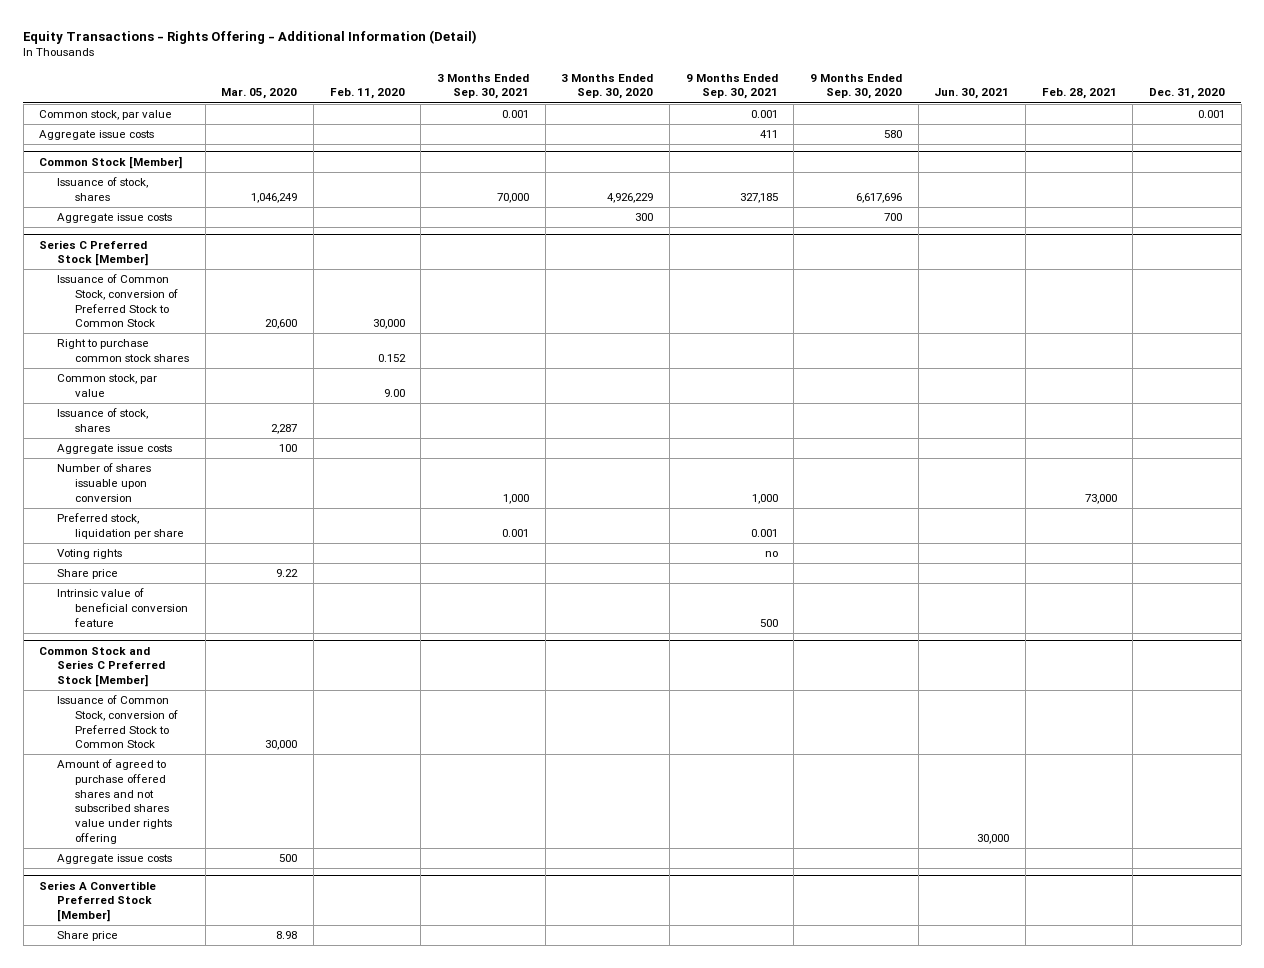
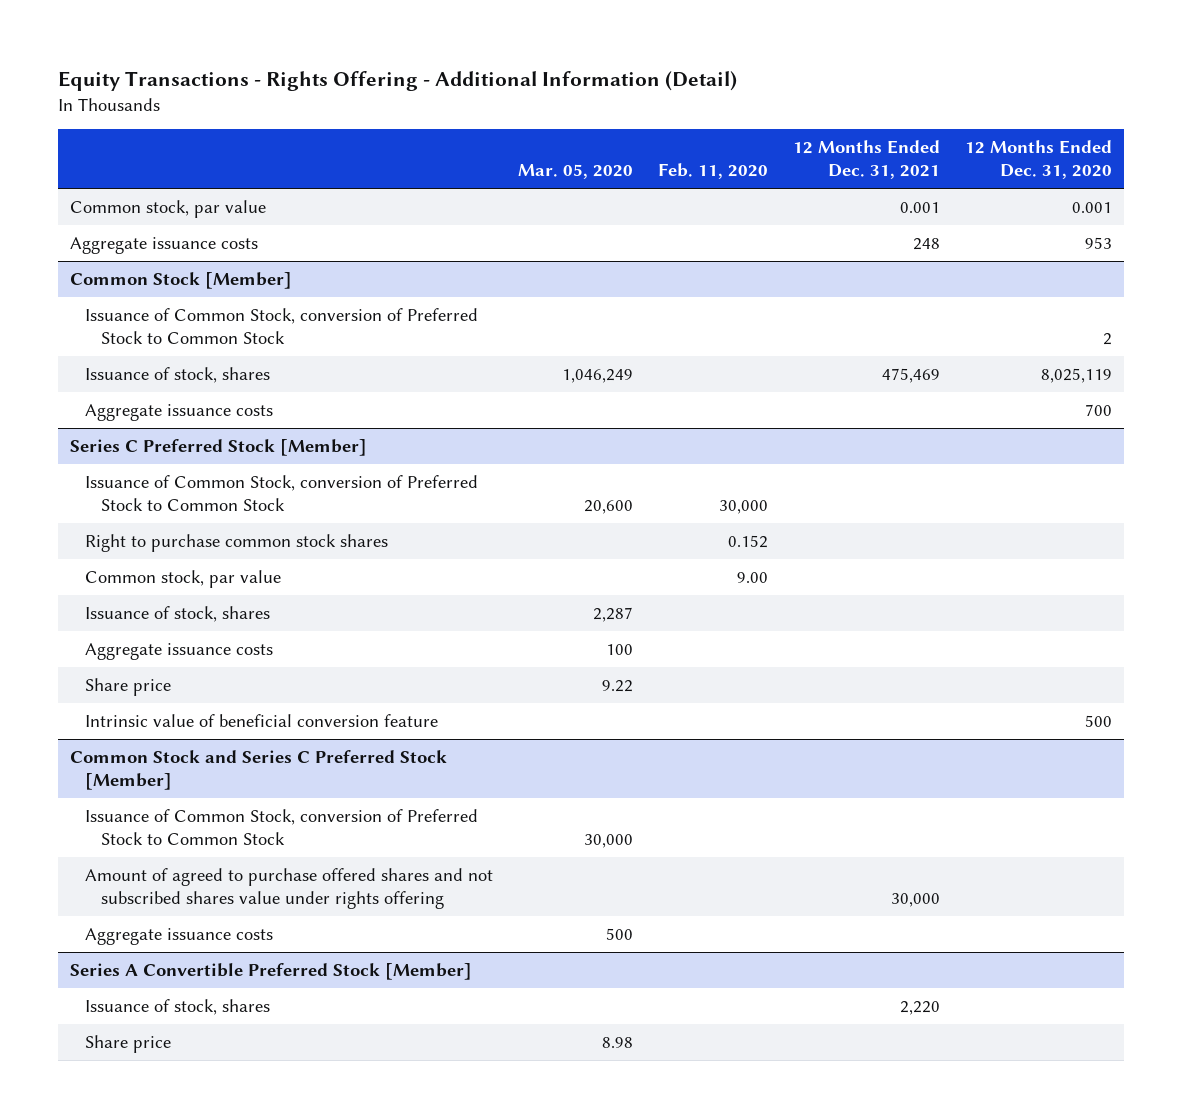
[437,73,530,100] 3 Months Ended Sep. 30, 2021 -> none
[561,73,654,100] 3 Months Ended Sep. 30, 2020 -> none
[685,73,778,100] 9 Months Ended Sep. 30, 2021 -> none
[810,73,903,100] 9 Months Ended Sep. 30, 2020 -> none
[934,88,1010,100] Jun. 30, 2021 -> none
[1041,88,1117,100] Feb. 28, 2021 -> none
[1149,88,1226,100] Dec. 31, 2020 -> none
none -> [793,139,941,180] 12 Months Ended Dec. 31, 2021
none -> [964,139,1112,180] 12 Months Ended Dec. 31, 2020
[39,130,155,141] Aggregate issue costs -> [70,236,259,254] Aggregate issuance costs
none -> [85,307,479,345] Issuance of Common Stock, conversion of Preferred Stock to Common Stock
[57,213,173,224] Aggregate issue costs -> [85,403,274,421] Aggregate issuance costs
[57,463,152,502] Number of shares issuable upon conversion -> none
[57,513,185,539] Preferred stock, liquidation per share -> none
[57,549,123,560] Voting rights -> none
[57,444,173,455] Aggregate issue costs -> [85,642,274,660] Aggregate issuance costs
[57,854,173,865] Aggregate issue costs -> [85,927,274,945] Aggregate issuance costs
none -> [85,998,271,1015] Issuance of stock, shares

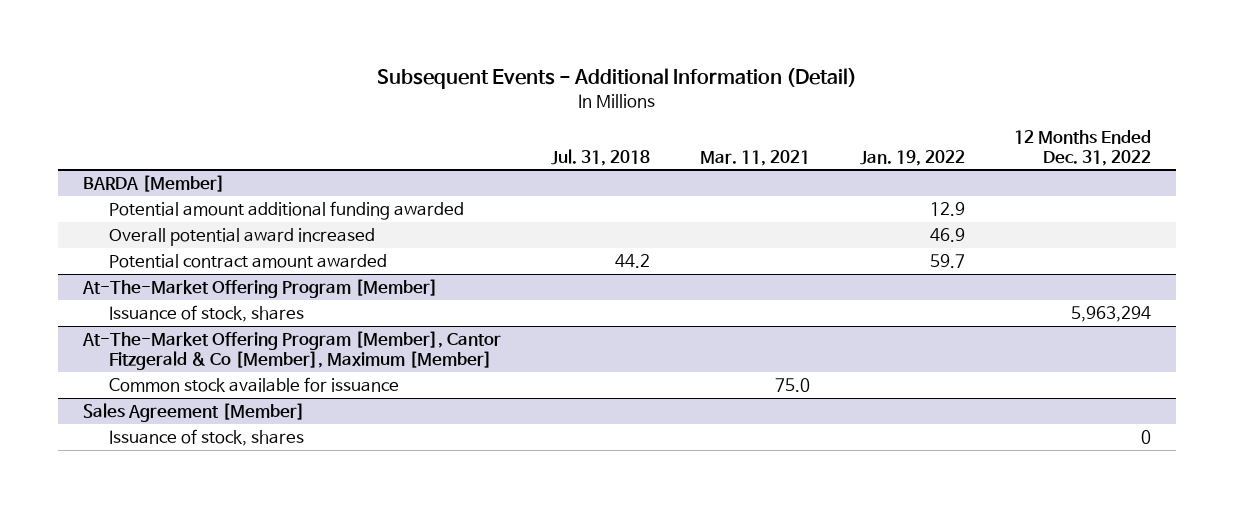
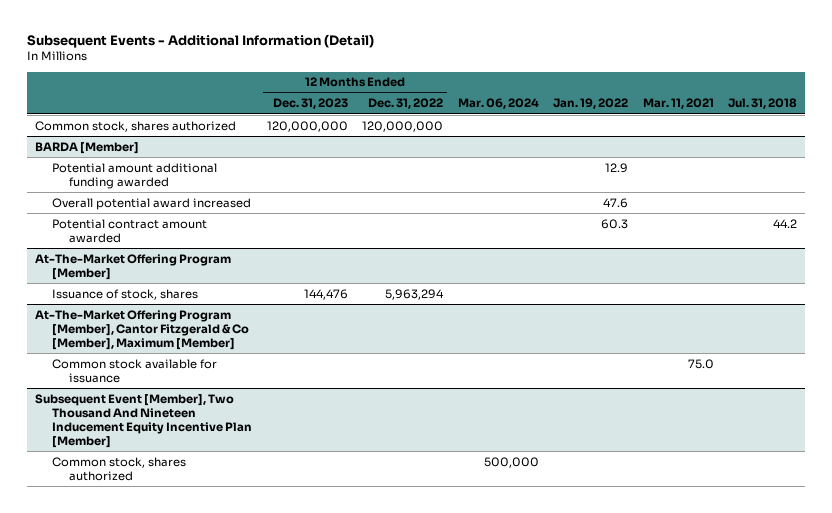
none -> [272,98,348,110] Dec. 31, 2023
none -> [457,98,539,110] Mar. 06, 2024
none -> [34,120,236,132] Common stock, shares authorized
[929,227,965,242] 46.9 -> [603,197,629,208] 47.6
[929,253,965,268] 59.7 -> [601,218,629,229] 60.3
[82,402,305,422] Sales Agreement [Member] -> none
[109,428,305,446] Issuance of stock, shares -> none
none -> [34,393,252,448] Subsequent Event [Member], Two Thousand And Nineteen Inducement Equity Incentive Plan [Member]
none -> [51,456,186,481] Common stock, shares authorized

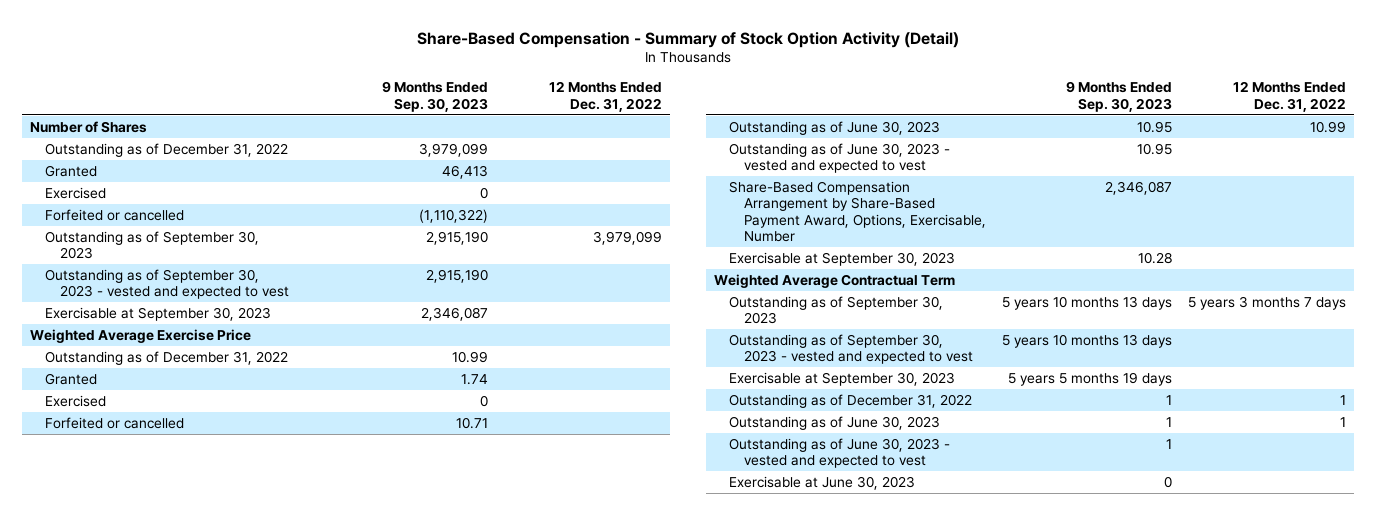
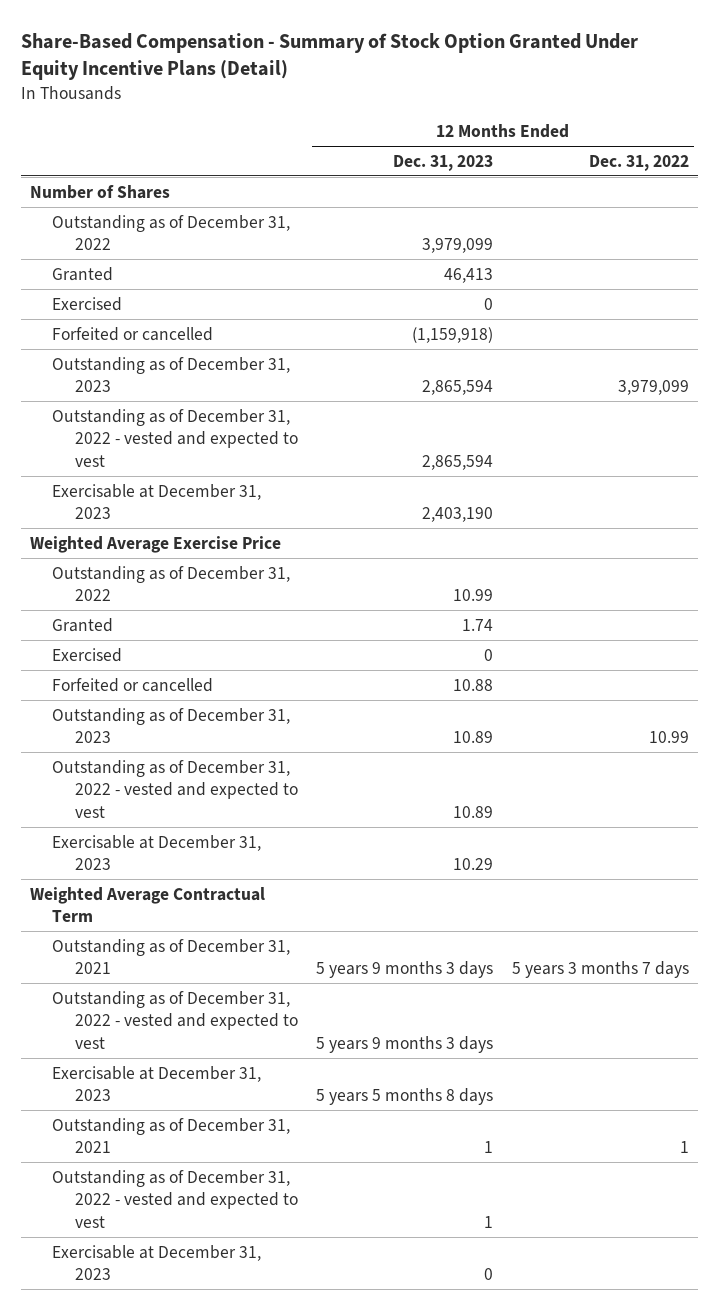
[417,31,960,48] Share-Based Compensation - Summary of Stock Option Activity (Detail) -> [20,32,638,81] Share-Based Compensation - Summary of Stock Option Granted Under Equity Incentive Plans (Detail)
[382,81,489,112] 9 Months Ended Sep. 30, 2023 -> none
none -> [393,154,494,171] Dec. 31, 2023
[44,230,259,260] Outstanding as of September 30, 2023 -> [52,356,291,393] Outstanding as of December 31, 2023
[44,268,289,300] Outstanding as of September 30, 2023 - vested and expected to vest -> [52,408,298,467] Outstanding as of December 31, 2022 - vested and expected to vest
[44,306,271,321] Exercisable at September 30, 2023 -> [52,483,262,520] Exercisable at December 31, 2023
[728,180,986,242] Share-Based Compensation Arrangement by Share-Based Payment Award, Options, Exercisable, Number -> none
[728,120,940,135] Outstanding as of June 30, 2023 -> [52,707,291,744] Outstanding as of December 31, 2023
[728,142,950,174] Outstanding as of June 30, 2023 - vested and expected to vest -> [52,759,298,818] Outstanding as of December 31, 2022 - vested and expected to vest
[728,251,955,266] Exercisable at September 30, 2023 -> [52,834,262,871] Exercisable at December 31, 2023
[728,415,940,430] Outstanding as of June 30, 2023 -> none
[728,295,943,325] Outstanding as of September 30, 2023 -> [52,938,291,975] Outstanding as of December 31, 2021
[728,333,973,365] Outstanding as of September 30, 2023 - vested and expected to vest -> [52,990,298,1049] Outstanding as of December 31, 2022 - vested and expected to vest
[728,371,955,386] Exercisable at September 30, 2023 -> [52,1065,262,1102] Exercisable at December 31, 2023
[728,393,972,408] Outstanding as of December 31, 2022 -> [52,1117,291,1154] Outstanding as of December 31, 2021
[728,437,950,469] Outstanding as of June 30, 2023 - vested and expected to vest -> [52,1169,298,1228] Outstanding as of December 31, 2022 - vested and expected to vest
[728,475,915,490] Exercisable at June 30, 2023 -> [52,1244,262,1281] Exercisable at December 31, 2023

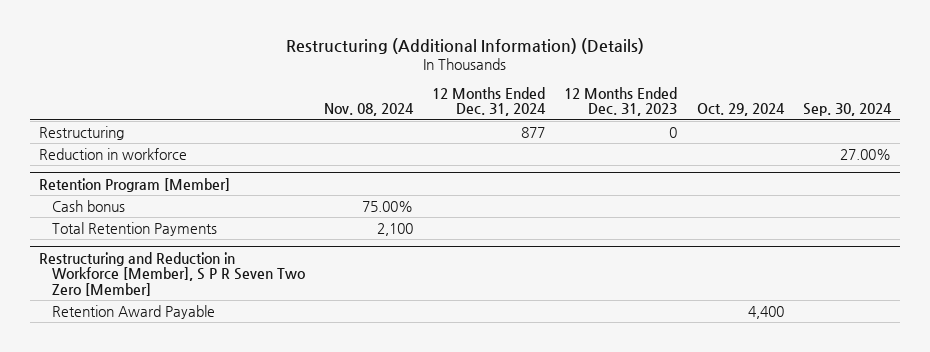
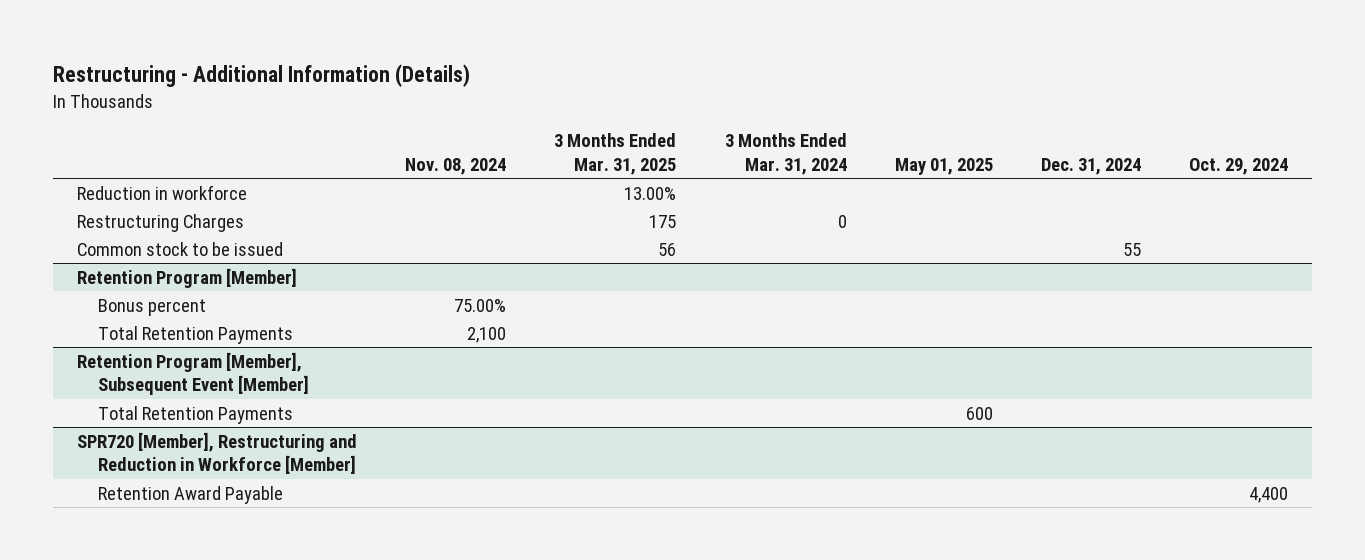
[286,37,645,54] Restructuring (Additional Information) (Details) -> [53,64,471,88] Restructuring - Additional Information (Details)
[432,86,547,117] 12 Months Ended Dec. 31, 2024 -> none
[564,86,678,117] 12 Months Ended Dec. 31, 2023 -> none
[802,103,892,117] Sep. 30, 2024 -> none
none -> [554,133,677,175] 3 Months Ended Mar. 31, 2025
none -> [724,133,847,175] 3 Months Ended Mar. 31, 2024
none -> [894,157,993,175] May 01, 2025
none -> [1040,157,1141,175] Dec. 31, 2024
[39,125,125,140] Restructuring -> none
none -> [77,213,245,232] Restructuring Charges
none -> [77,241,284,256] Common stock to be issued
[51,199,125,212] Cash bonus -> [98,298,207,316] Bonus percent
none -> [77,351,310,396] Retention Program [Member], Subsequent Event [Member]
none -> [98,405,294,424] Total Retention Payments
[39,251,305,296] Restructuring and Reduction in Workforce [Member], S P R Seven Two Zero [Member] -> [77,431,358,475] SPR720 [Member], Restructuring and Reduction in Workforce [Member]

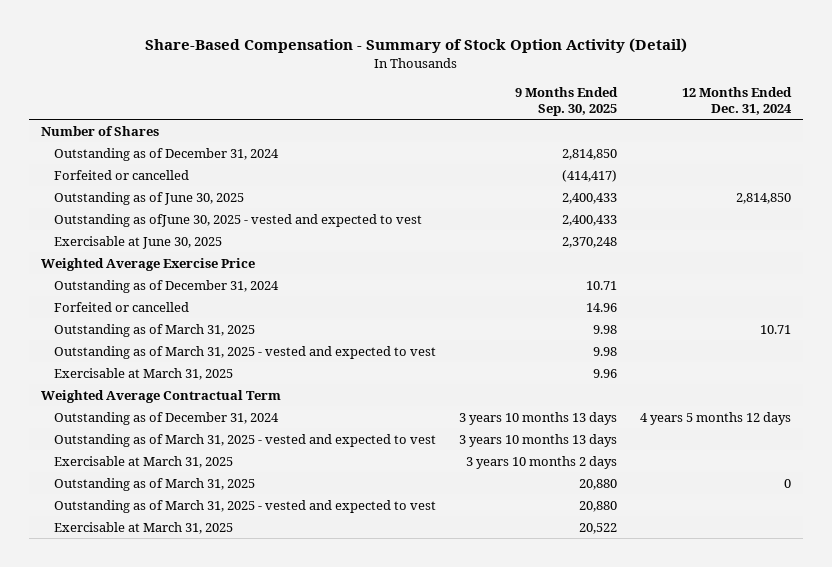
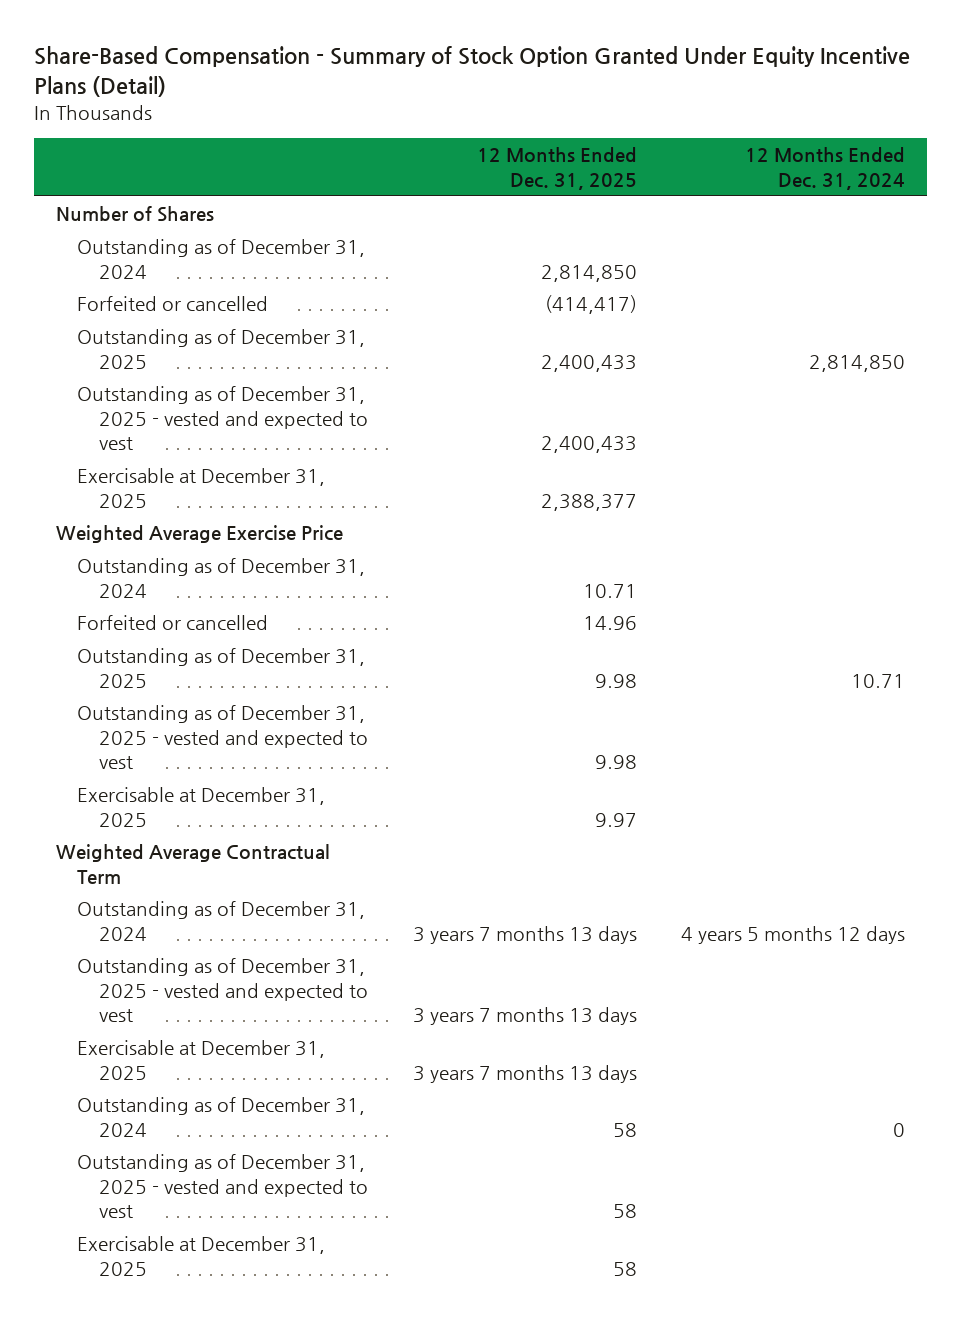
[145,37,688,53] Share-Based Compensation - Summary of Stock Option Activity (Detail) -> [33,46,910,98] Share-Based Compensation - Summary of Stock Option Granted Under Equity Incentive Plans (Detail)
[515,86,619,116] 9 Months Ended Sep. 30, 2025 -> none
none -> [476,147,637,190] 12 Months Ended Dec. 31, 2025
[53,191,244,205] Outstanding as of June 30, 2025 -> [77,329,366,369] Outstanding as of December 31, 2025
[53,213,422,227] Outstanding as ofJune 30, 2025 - vested and expected to vest -> [77,386,369,451] Outstanding as of December 31, 2025 - vested and expected to vest
[53,235,222,249] Exercisable at June 30, 2025 -> [77,468,326,508] Exercisable at December 31, 2025
[53,323,255,337] Outstanding as of March 31, 2025 -> [77,648,366,688] Outstanding as of December 31, 2025
[53,345,436,359] Outstanding as of March 31, 2025 - vested and expected to vest -> [77,705,369,770] Outstanding as of December 31, 2025 - vested and expected to vest
[53,367,233,380] Exercisable at March 31, 2025 -> [77,787,326,827] Exercisable at December 31, 2025
[53,433,436,447] Outstanding as of March 31, 2025 - vested and expected to vest -> [77,958,369,1023] Outstanding as of December 31, 2025 - vested and expected to vest
[53,455,233,468] Exercisable at March 31, 2025 -> [77,1040,326,1080] Exercisable at December 31, 2025
[53,477,255,491] Outstanding as of March 31, 2025 -> [77,1097,366,1137] Outstanding as of December 31, 2024
[53,499,436,513] Outstanding as of March 31, 2025 - vested and expected to vest -> [77,1154,369,1219] Outstanding as of December 31, 2025 - vested and expected to vest
[53,521,233,534] Exercisable at March 31, 2025 -> [77,1236,326,1276] Exercisable at December 31, 2025

